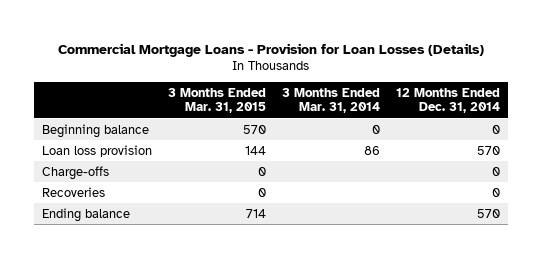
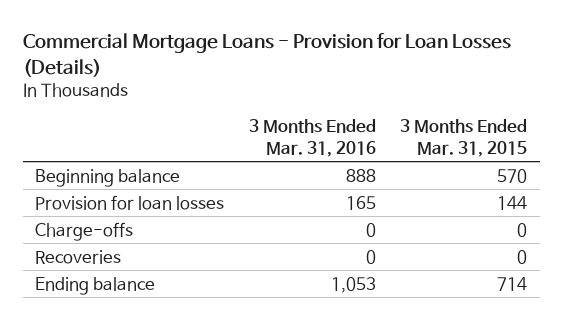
[281,88,380,114] 3 Months Ended Mar. 31, 2014 -> none
[395,88,500,114] 12 Months Ended Dec. 31, 2014 -> none
none -> [248,119,376,157] 3 Months Ended Mar. 31, 2016
[42,144,153,157] Loan loss provision -> [34,194,224,210] Provision for loan losses

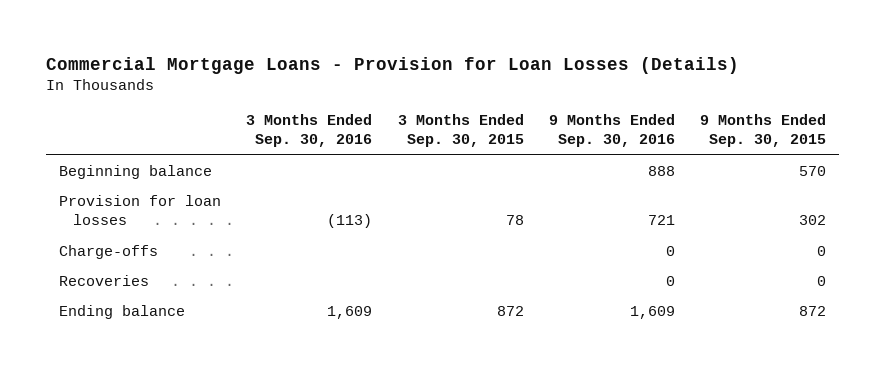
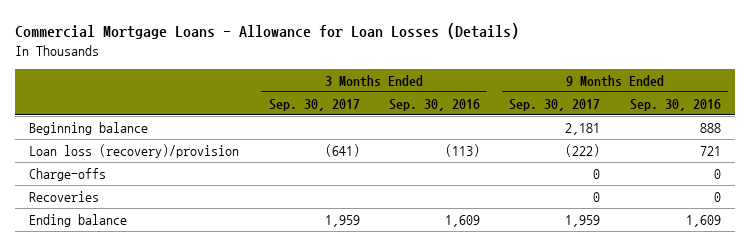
[46,56,740,74] Commercial Mortgage Loans - Provision for Loan Losses (Details) -> [14,23,519,40] Commercial Mortgage Loans - Allowance for Loan Losses (Details)
[397,114,524,148] 3 Months Ended Sep. 30, 2015 -> none
[700,114,827,148] 9 Months Ended Sep. 30, 2015 -> none
none -> [268,98,360,111] Sep. 30, 2017
none -> [509,98,601,111] Sep. 30, 2017
[58,195,221,226] Provision for loan losses -> [29,143,240,158] Loan loss (recovery)/provision

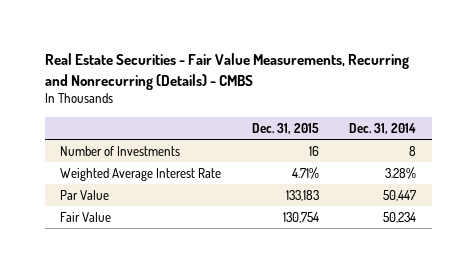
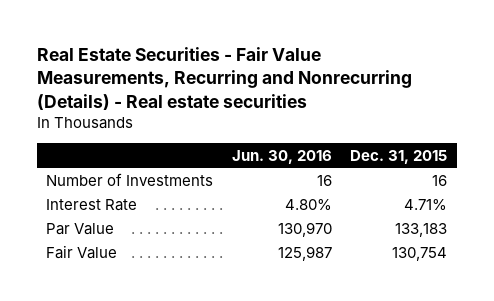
[44,53,409,90] Real Estate Securities - Fair Value Measurements, Recurring and Nonrecurring (Details) - CMBS -> [36,46,412,110] Real Estate Securities - Fair Value Measurements, Recurring and Nonrecurring (Details) - Real estate securities
[349,122,417,134] Dec. 31, 2014 -> none
none -> [231,149,332,164] Jun. 30, 2016
[59,168,221,182] Weighted Average Interest Rate -> [46,198,138,211] Interest Rate

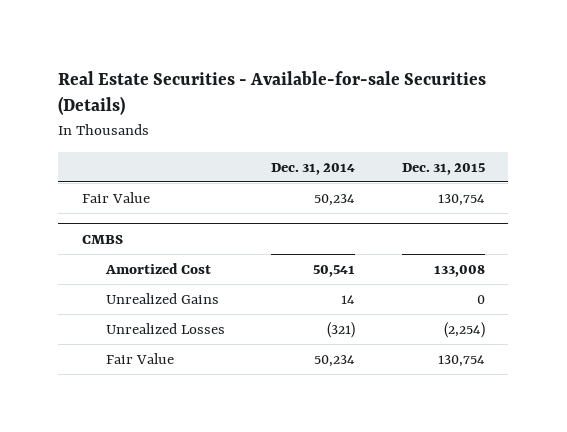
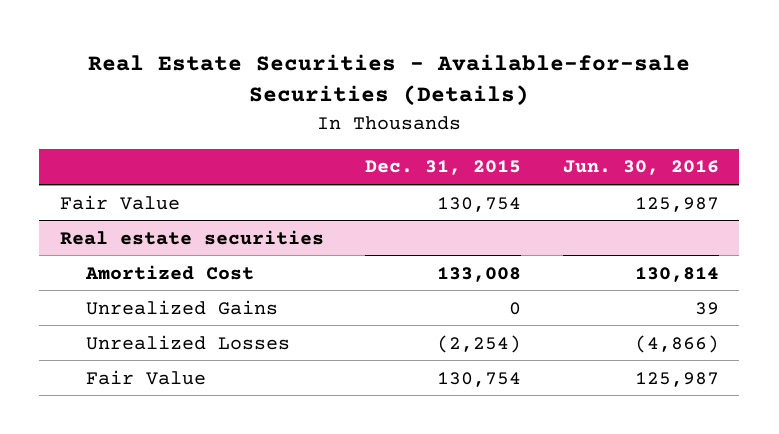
[271,162,356,175] Dec. 31, 2014 -> none
none -> [562,160,719,176] Jun. 30, 2016
[81,234,123,244] CMBS -> [59,229,324,245] Real estate securities

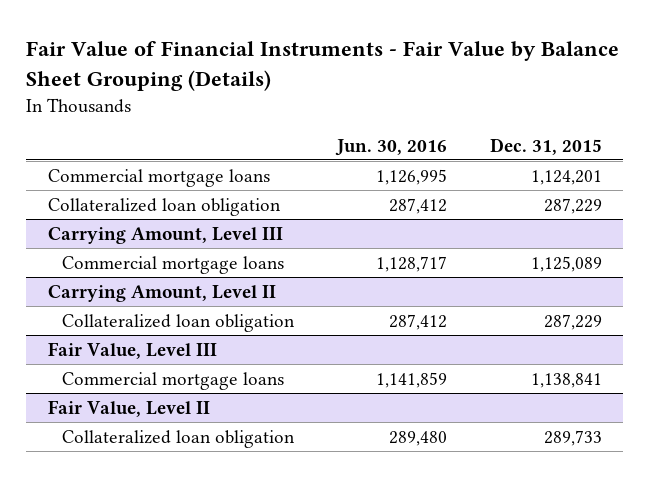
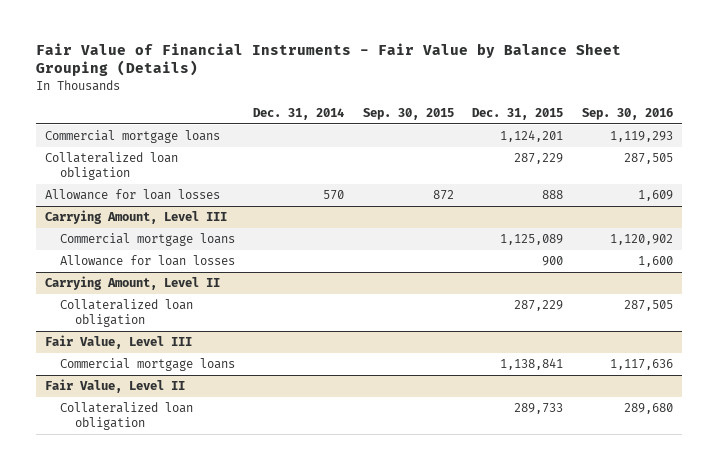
[334,138,447,156] Jun. 30, 2016 -> none
none -> [253,107,345,120] Dec. 31, 2014
none -> [362,107,454,120] Sep. 30, 2015
none -> [581,107,673,120] Sep. 30, 2016
none -> [45,189,221,201] Allowance for loan losses
none -> [59,255,235,267] Allowance for loan losses

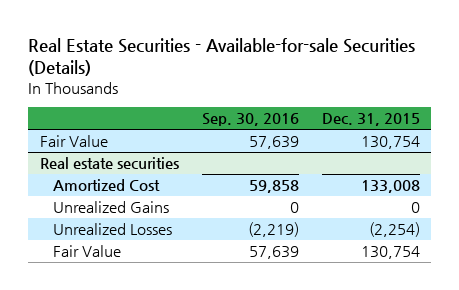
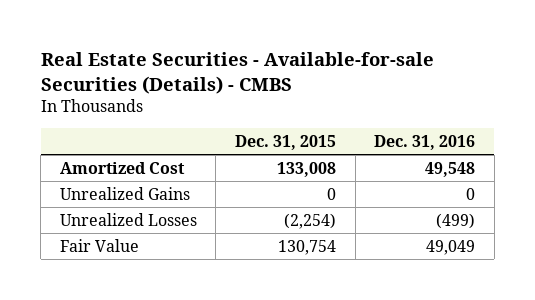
[28,37,416,77] Real Estate Securities - Available-for-sale Securities (Details) -> [40,51,434,94] Real Estate Securities - Available-for-sale Securities (Details) - CMBS
[201,113,299,127] Sep. 30, 2016 -> none
none -> [374,134,476,150] Dec. 31, 2016
[39,134,108,147] Fair Value -> none
[39,156,179,169] Real estate securities -> none

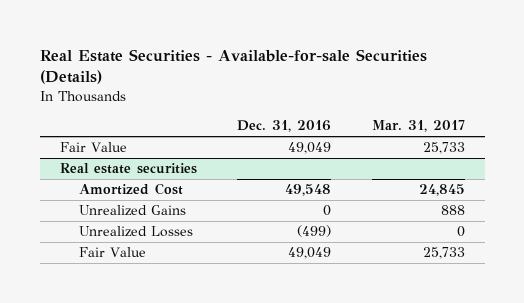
[40,51,434,94] Real Estate Securities - Available-for-sale Securities (Details) - CMBS -> [39,48,427,85] Real Estate Securities - Available-for-sale Securities (Details)
[235,134,337,150] Dec. 31, 2015 -> none
none -> [371,120,465,133] Mar. 31, 2017
none -> [59,142,127,153] Fair Value
none -> [59,163,197,175] Real estate securities

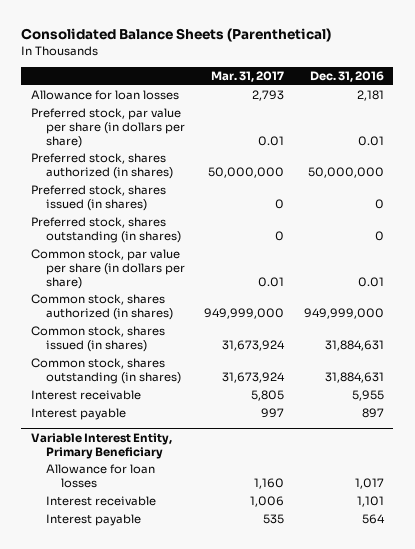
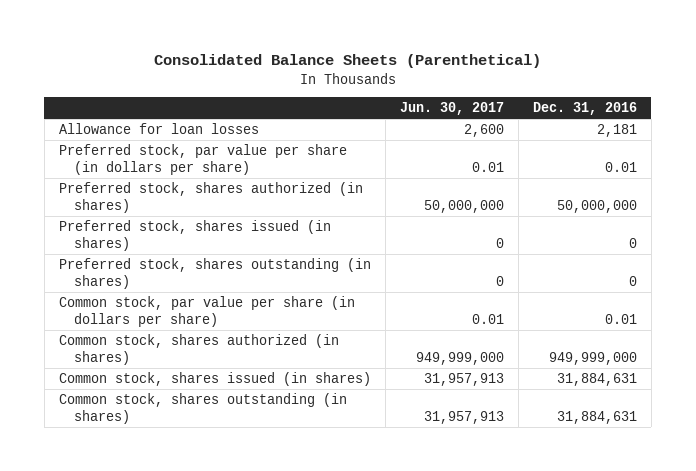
[211,71,285,83] Mar. 31, 2017 -> none
none -> [399,102,504,116] Jun. 30, 2017
[31,390,142,401] Interest receivable -> none
[31,408,127,421] Interest payable -> none
[31,433,173,459] Variable Interest Entity, Primary Beneficiary -> none
[45,464,155,488] Allowance for loan losses -> none
[45,496,156,507] Interest receivable -> none
[45,514,141,527] Interest payable -> none

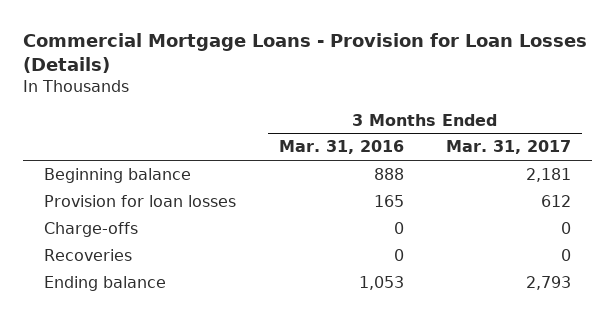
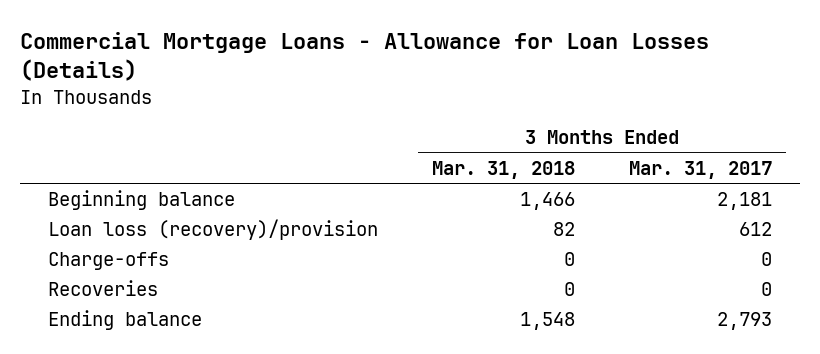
[23,33,588,73] Commercial Mortgage Loans - Provision for Loan Losses (Details) -> [20,32,710,82] Commercial Mortgage Loans - Allowance for Loan Losses (Details)
[278,140,404,155] Mar. 31, 2016 -> none
none -> [432,160,576,179] Mar. 31, 2018
[44,194,237,207] Provision for loan losses -> [47,219,378,241] Loan loss (recovery)/provision

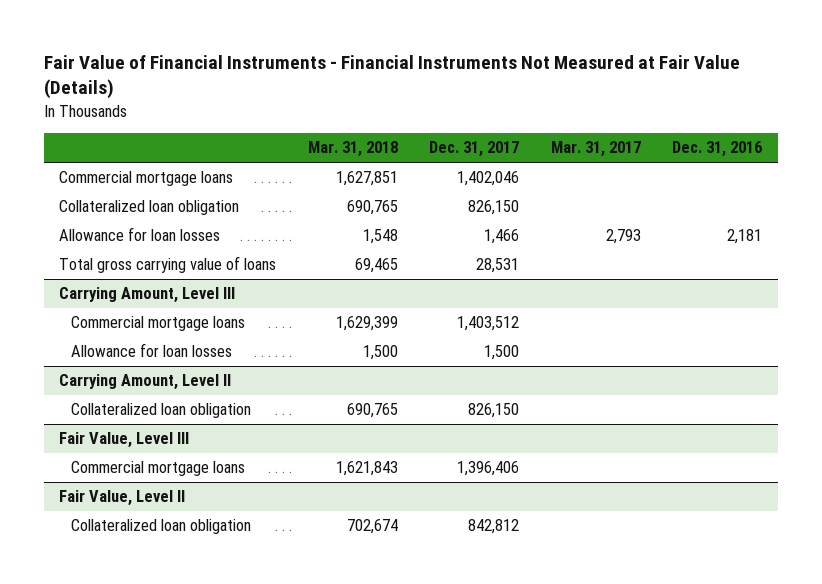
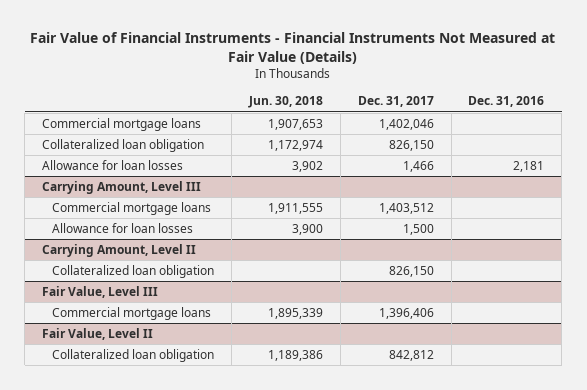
[307,141,398,158] Mar. 31, 2018 -> none
[550,141,641,158] Mar. 31, 2017 -> none
none -> [248,96,324,109] Jun. 30, 2018
[59,256,277,274] Total gross carrying value of loans -> none

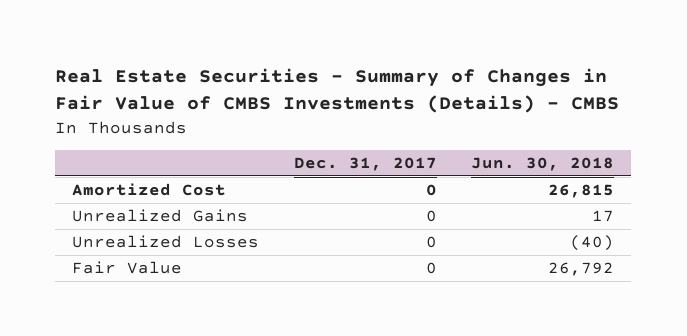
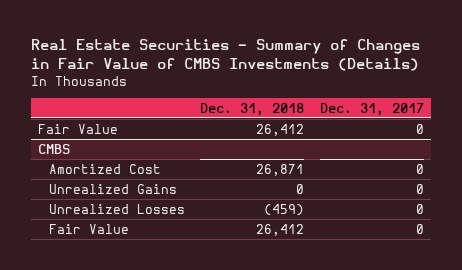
[55,68,620,114] Real Estate Securities - Summary of Changes in Fair Value of CMBS Investments (Details) - CMBS -> [30,38,420,72] Real Estate Securities - Summary of Changes in Fair Value of CMBS Investments (Details)
[471,156,615,171] Jun. 30, 2018 -> none
none -> [200,102,305,116] Dec. 31, 2018
none -> [38,123,119,134] Fair Value
none -> [38,143,71,154] CMBS

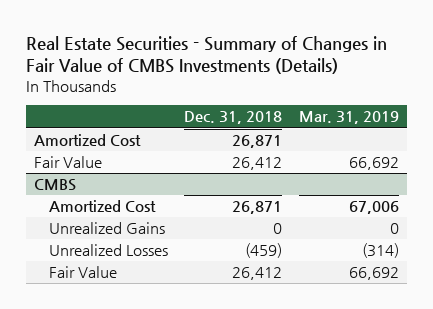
[319,102,424,116] Dec. 31, 2017 -> none
none -> [298,111,399,125] Mar. 31, 2019
none -> [34,134,142,147] Amortized Cost

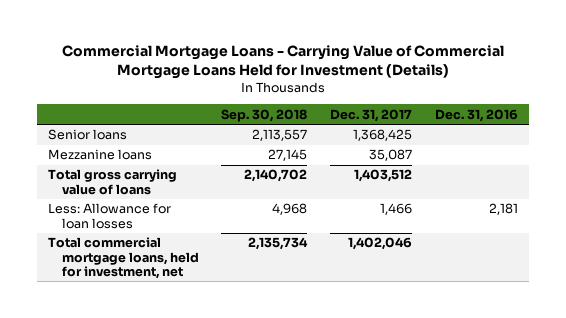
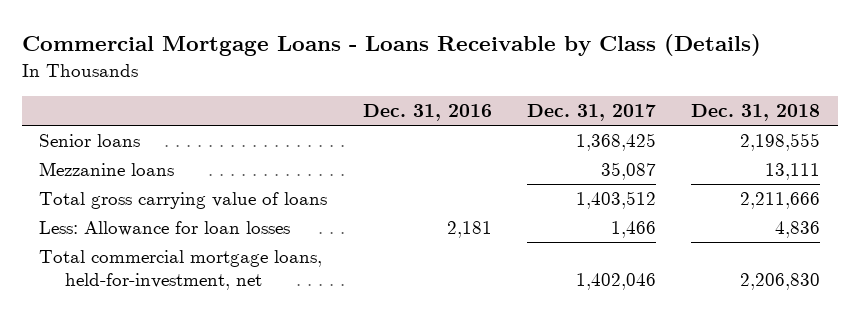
[62,45,505,80] Commercial Mortgage Loans - Carrying Value of Commercial Mortgage Loans Held for Investment (Details) -> [21,34,761,57] Commercial Mortgage Loans - Loans Receivable by Class (Details)
[221,108,308,122] Sep. 30, 2018 -> none
none -> [691,104,821,122] Dec. 31, 2018
[48,237,199,280] Total commercial mortgage loans, held for investment, net -> [39,250,323,290] Total commercial mortgage loans, held-for-investment, net

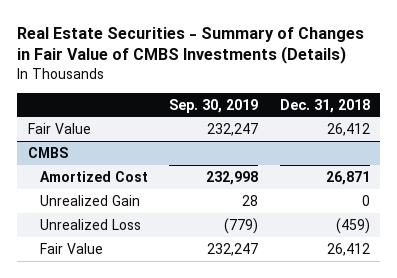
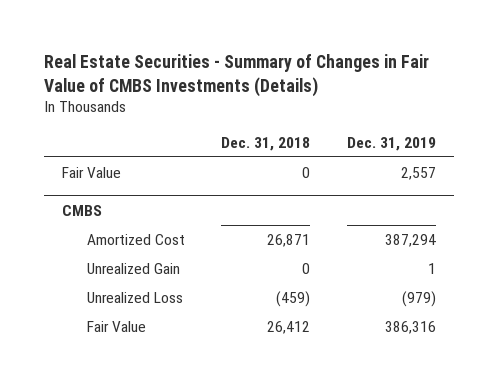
[169,98,259,113] Sep. 30, 2019 -> none
none -> [346,136,436,151] Dec. 31, 2019
[326,122,370,136] 26,412 -> [302,166,311,178] 0

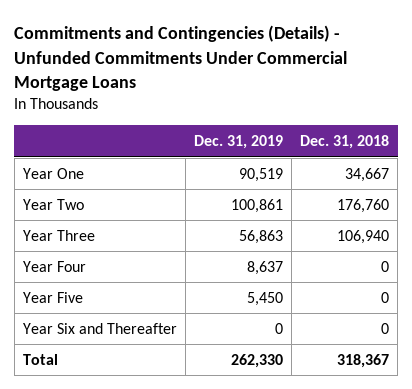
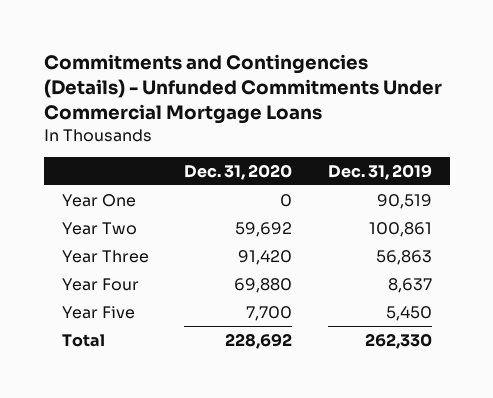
[300,135,390,150] Dec. 31, 2018 -> none
none -> [184,163,293,180] Dec. 31, 2020
[23,322,178,334] Year Six and Thereafter -> none

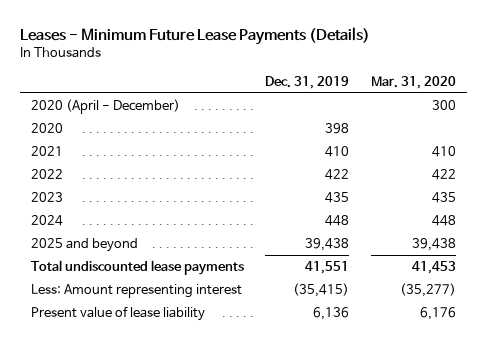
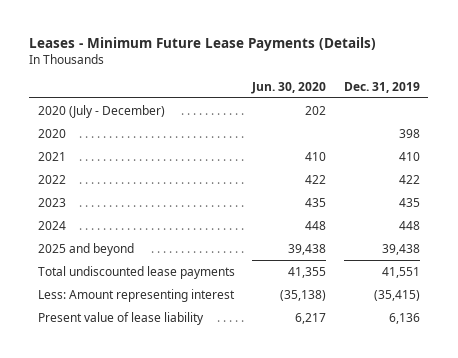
[370,75,456,89] Mar. 31, 2020 -> none
none -> [251,81,327,94] Jun. 30, 2020
[30,98,180,114] 2020 (April - December) -> [37,104,165,118] 2020 (July - December)

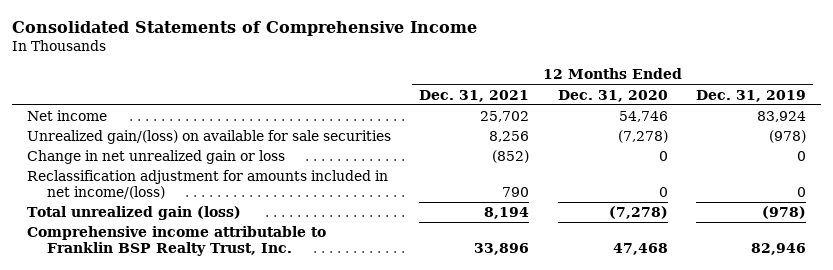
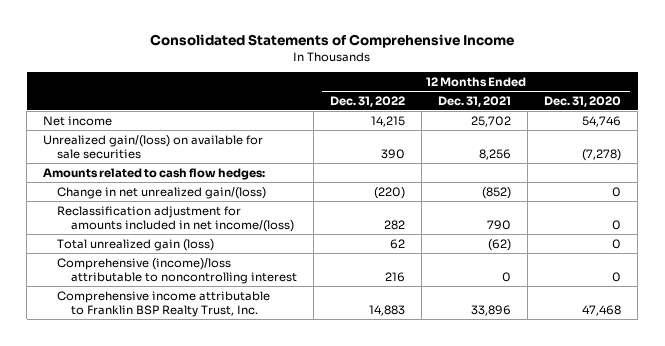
[696,89,807,102] Dec. 31, 2019 -> none
none -> [329,95,405,107] Dec. 31, 2022
none -> [43,167,266,180] Amounts related to cash flow hedges:
[26,149,285,164] Change in net unrealized gain or loss -> [57,186,267,199] Change in net unrealized gain/(loss)
[484,206,530,219] 8,194 -> [488,238,512,251] (62)
[608,205,668,219] (7,278) -> [612,238,622,249] 0
none -> [57,257,297,284] Comprehensive (income)/loss attributable to noncontrolling interest

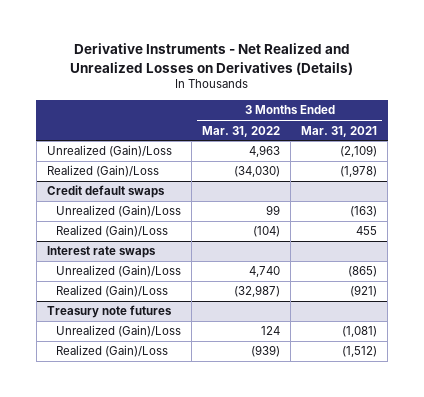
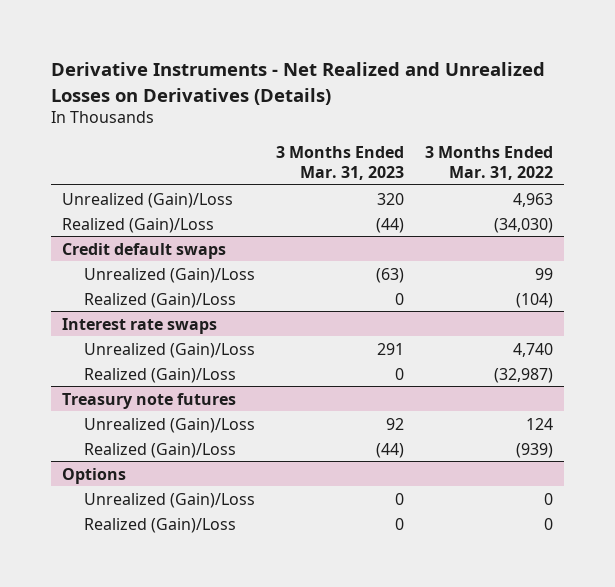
[301,125,378,137] Mar. 31, 2021 -> none
none -> [276,145,405,180] 3 Months Ended Mar. 31, 2023
none -> [61,467,126,484] Options
none -> [83,492,255,508] Unrealized (Gain)/Loss
none -> [83,517,236,533] Realized (Gain)/Loss

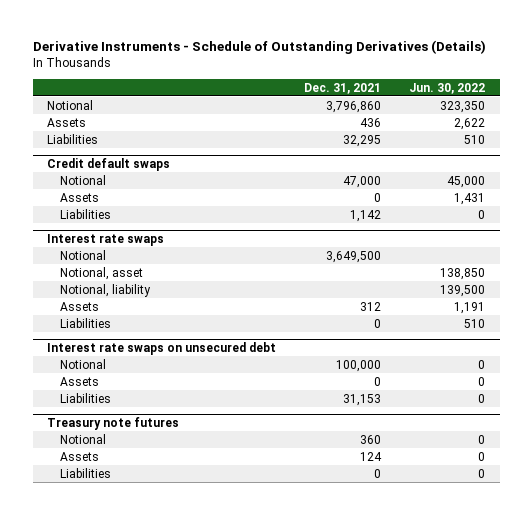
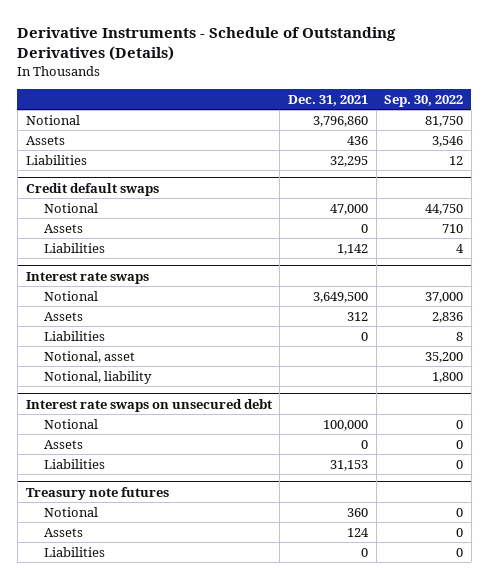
[409,82,486,94] Jun. 30, 2022 -> none
none -> [384,95,464,108] Sep. 30, 2022
[60,266,144,280] Notional, asset -> [44,350,136,363] Notional, asset
[60,283,152,297] Notional, liability -> [44,370,153,384] Notional, liability

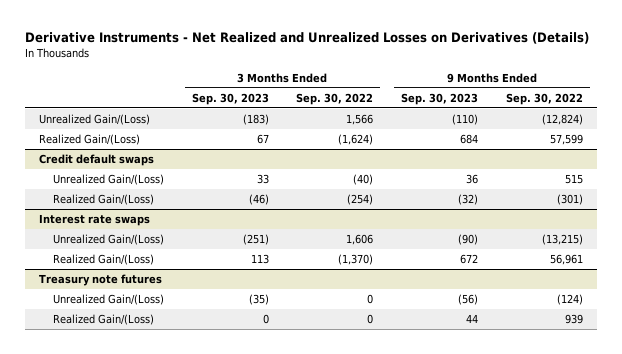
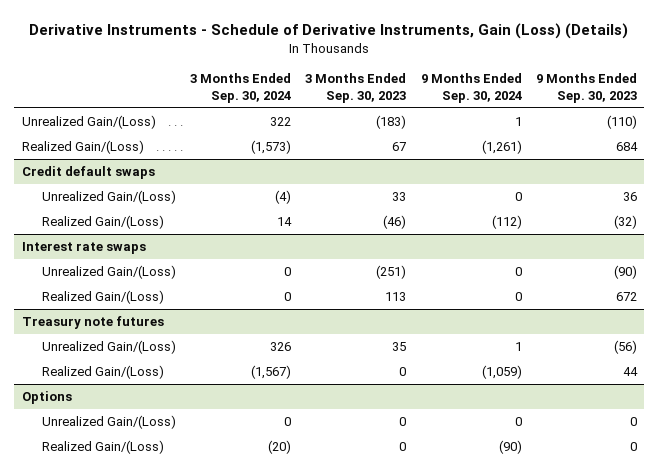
[24,31,589,44] Derivative Instruments - Net Realized and Unrealized Losses on Derivatives (Details) -> [29,22,629,39] Derivative Instruments - Schedule of Derivative Instruments, Gain (Loss) (Details)
[296,92,374,105] Sep. 30, 2022 -> none
[506,92,584,105] Sep. 30, 2022 -> none
none -> [190,73,292,103] 3 Months Ended Sep. 30, 2024
none -> [420,73,522,103] 9 Months Ended Sep. 30, 2024
[248,294,269,306] (35) -> [392,342,407,352] 35
none -> [21,391,72,405] Options
none -> [42,415,177,430] Unrealized Gain/(Loss)
none -> [42,440,165,455] Realized Gain/(Loss)

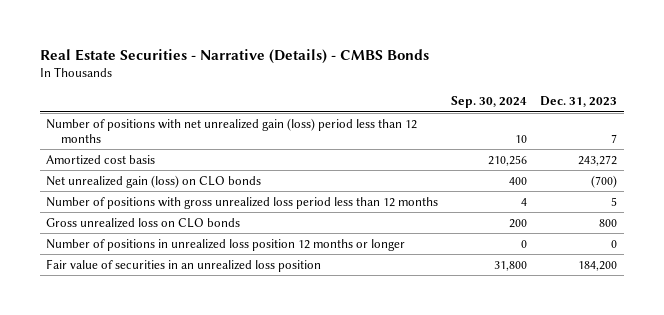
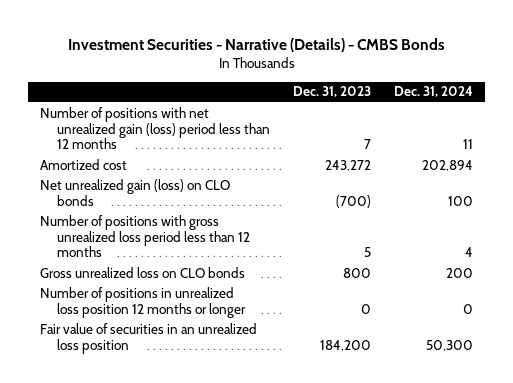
[39,48,429,64] Real Estate Securities - Narrative (Details) - CMBS Bonds -> [67,37,445,52] Investment Securities - Narrative (Details) - CMBS Bonds
[451,96,528,109] Sep. 30, 2024 -> none
none -> [394,86,474,98] Dec. 31, 2024
[46,154,156,165] Amortized cost basis -> [39,158,127,170] Amortized cost

